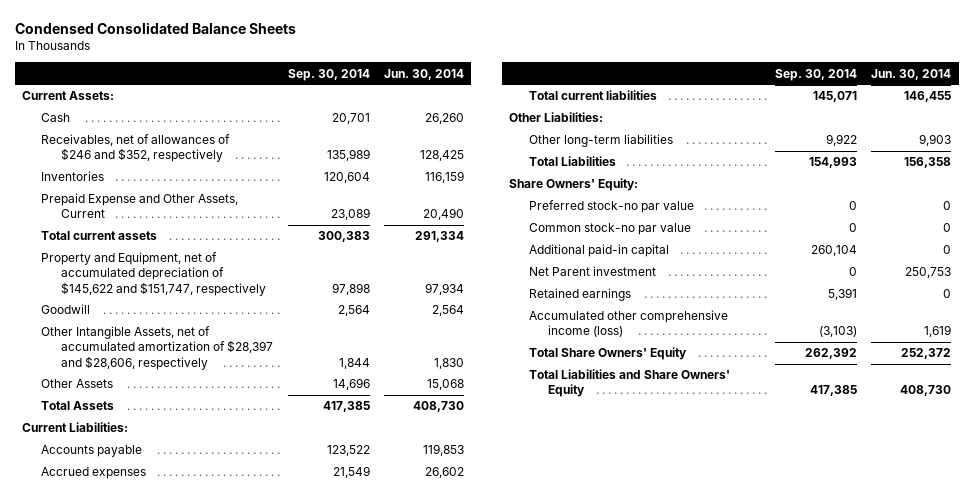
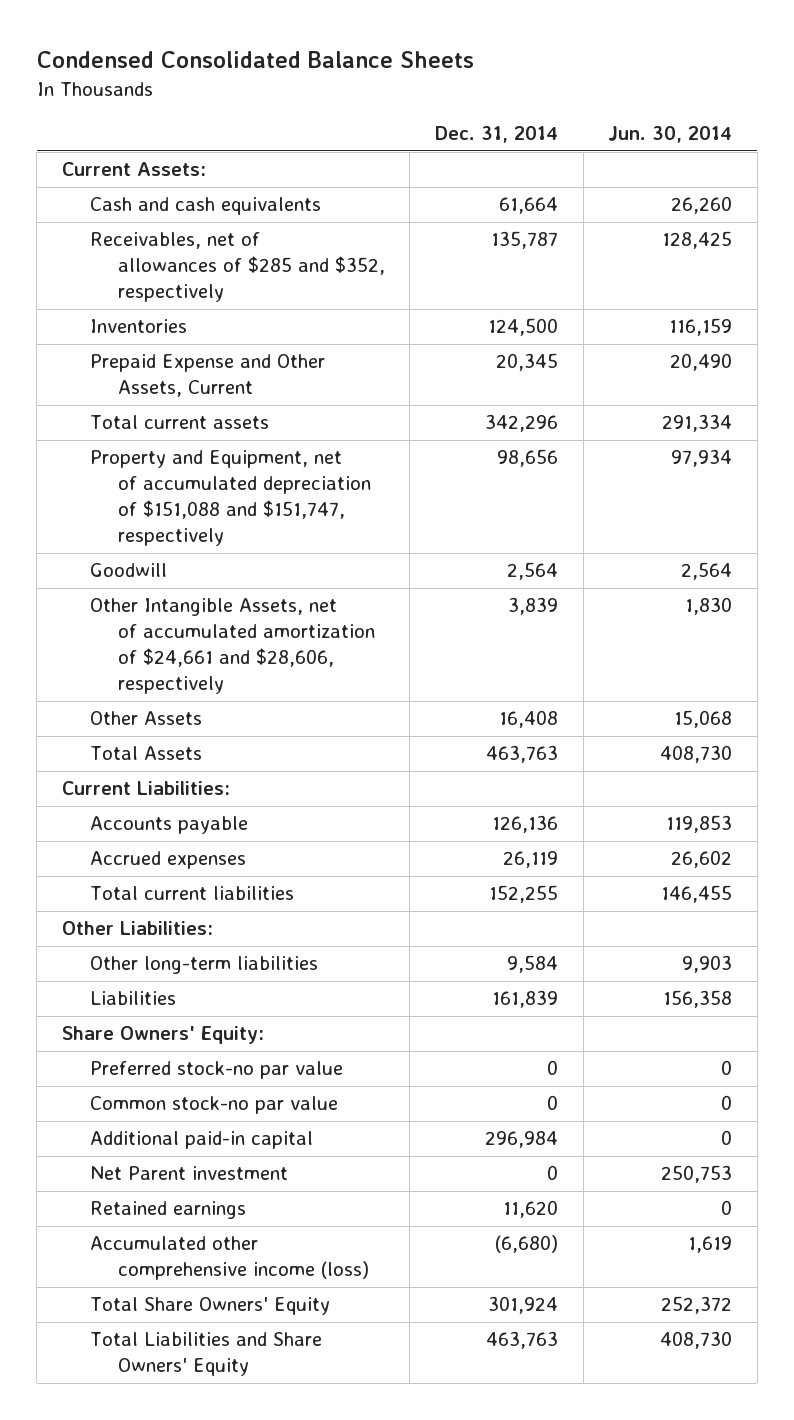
[287,68,370,81] Sep. 30, 2014 -> none
none -> [435,126,559,144] Dec. 31, 2014
[41,113,71,123] Cash -> [89,197,321,216] Cash and cash equivalents
[41,134,231,163] Receivables, net of allowances of $246 and $352, respectively -> [89,232,385,303] Receivables, net of allowances of $285 and $352, respectively
[41,252,266,296] Property and Equipment, net of accumulated depreciation of $145,622 and $151,747, respectively -> [89,450,371,547] Property and Equipment, net of accumulated depreciation of $151,088 and $151,747, respectively
[41,326,273,370] Other Intangible Assets, net of accumulated amortization of $28,397 and $28,606, respectively -> [89,598,375,695] Other Intangible Assets, net of accumulated amortization of $24,661 and $28,606, respectively
[528,156,616,167] Total Liabilities -> [89,991,176,1006] Liabilities

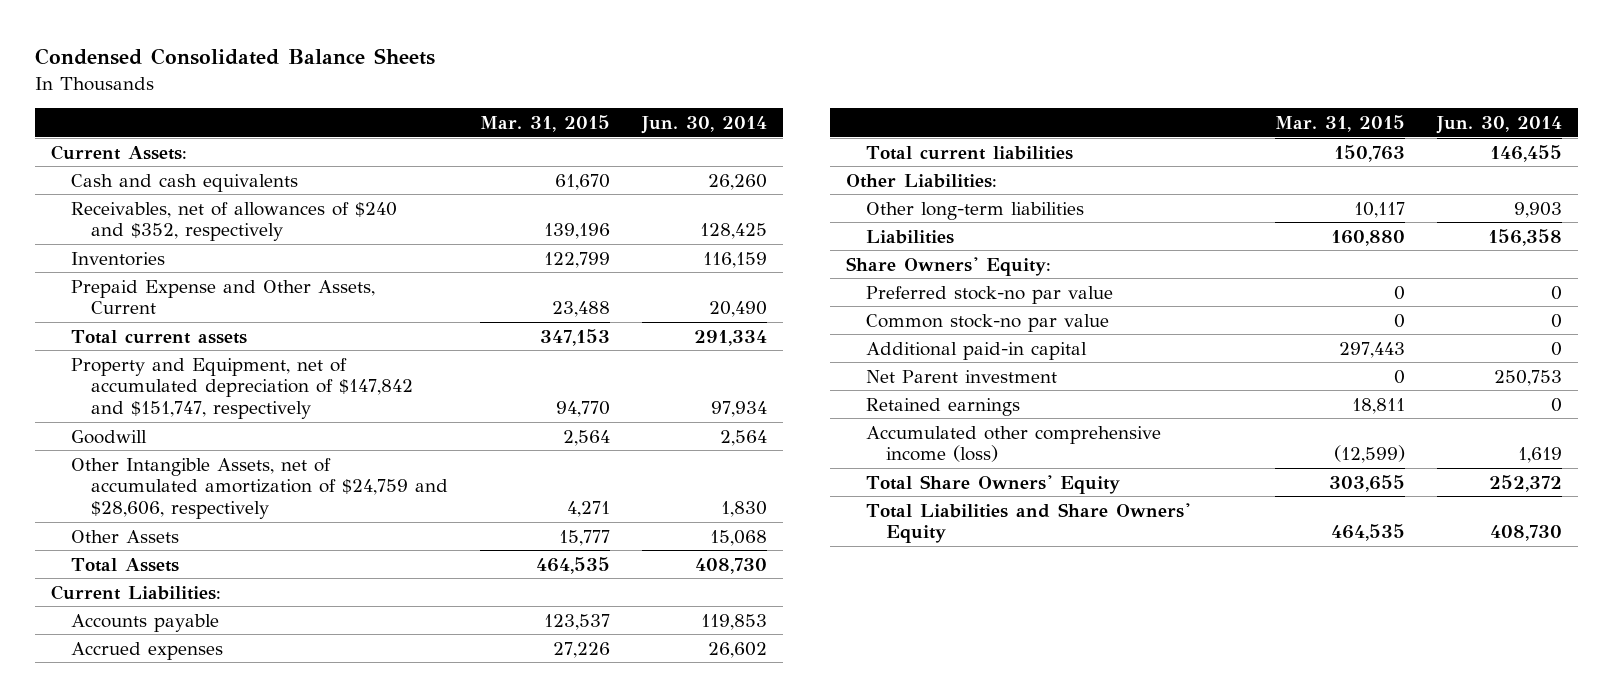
[435,126,559,144] Dec. 31, 2014 -> none
none -> [480,115,611,133] Mar. 31, 2015
[89,232,385,303] Receivables, net of allowances of $285 and $352, respectively -> [71,201,398,242] Receivables, net of allowances of $240 and $352, respectively
[89,450,371,547] Property and Equipment, net of accumulated depreciation of $151,088 and $151,747, respectively -> [71,357,414,420] Property and Equipment, net of accumulated depreciation of $147,842 and $151,747, respectively
[89,598,375,695] Other Intangible Assets, net of accumulated amortization of $24,661 and $28,606, respectively -> [71,457,449,520] Other Intangible Assets, net of accumulated amortization of $24,759 and $28,606, respectively

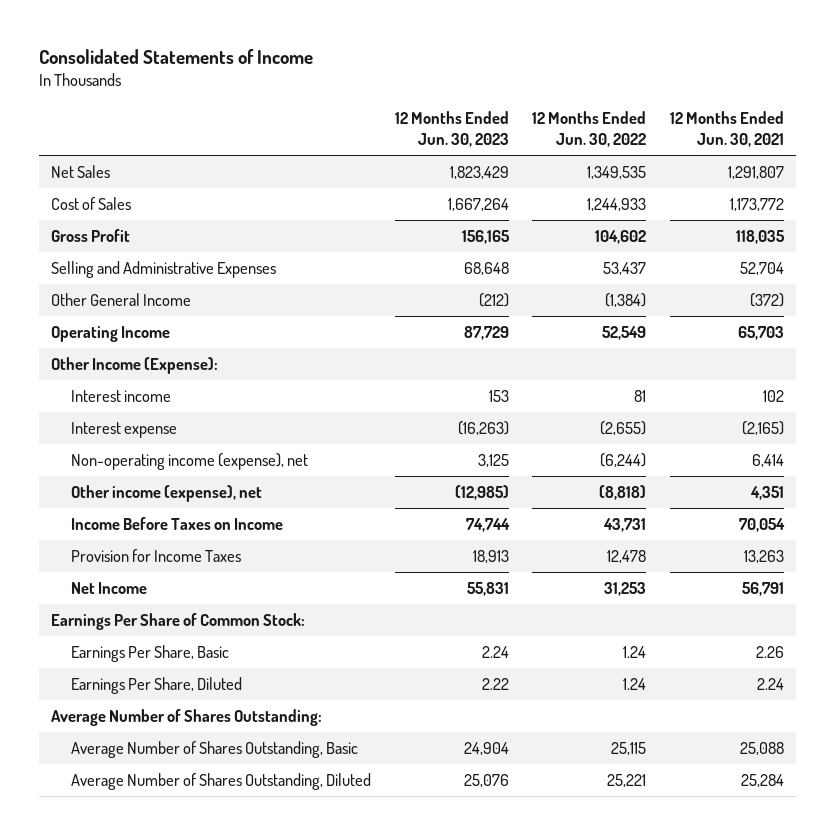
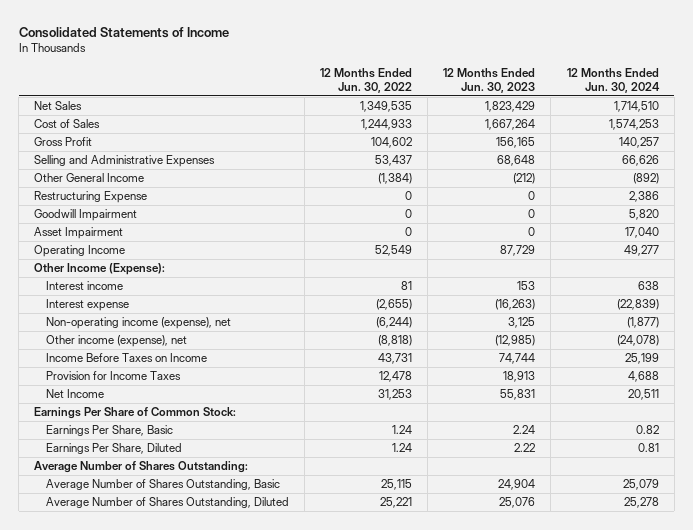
[670,111,785,148] 12 Months Ended Jun. 30, 2021 -> none
none -> [566,67,660,93] 12 Months Ended Jun. 30, 2024
none -> [34,191,148,204] Restructuring Expense
none -> [34,209,138,222] Goodwill Impairment
none -> [34,227,124,240] Asset Impairment

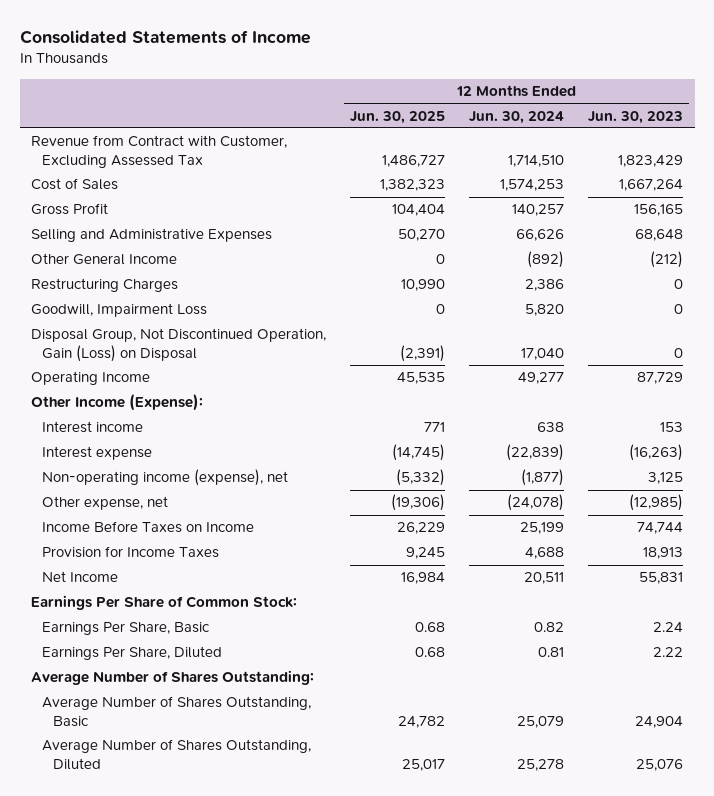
[320,67,413,93] 12 Months Ended Jun. 30, 2022 -> none
none -> [350,110,446,124] Jun. 30, 2025
[34,101,83,111] Net Sales -> [31,135,288,168] Revenue from Contract with Customer, Excluding Assessed Tax
[34,191,148,204] Restructuring Expense -> [31,278,179,293] Restructuring Charges
[34,209,138,222] Goodwill Impairment -> [31,303,208,318] Goodwill, Impairment Loss
[34,227,124,240] Asset Impairment -> [31,328,327,362] Disposal Group, Not Discontinued Operation, Gain (Loss) on Disposal
[46,335,188,348] Other income (expense), net -> [42,496,169,511] Other expense, net

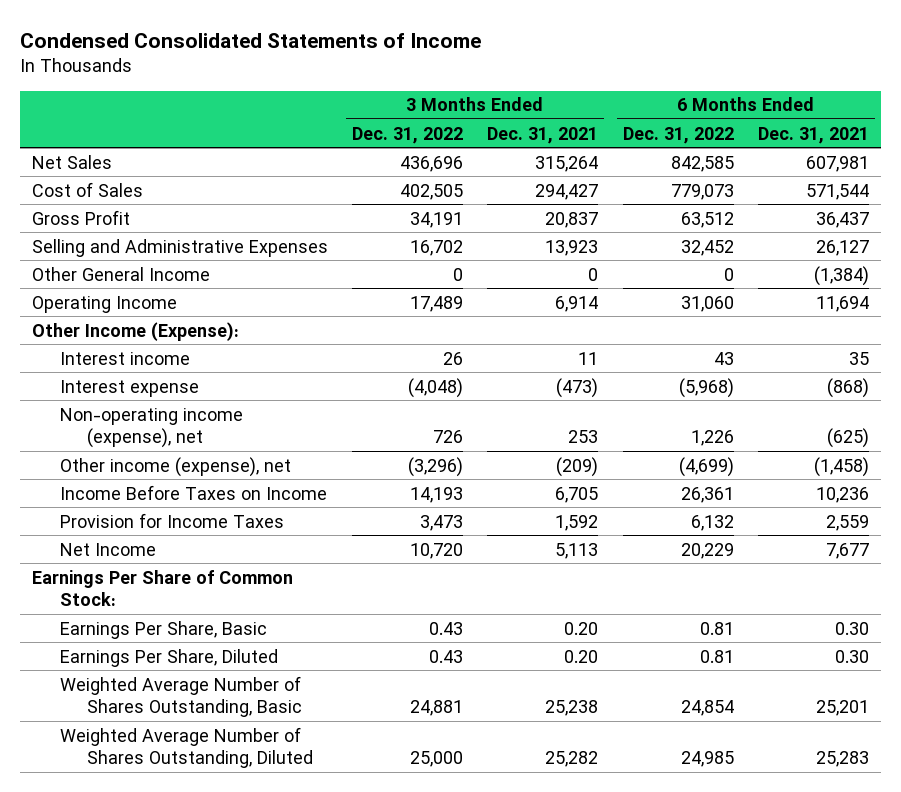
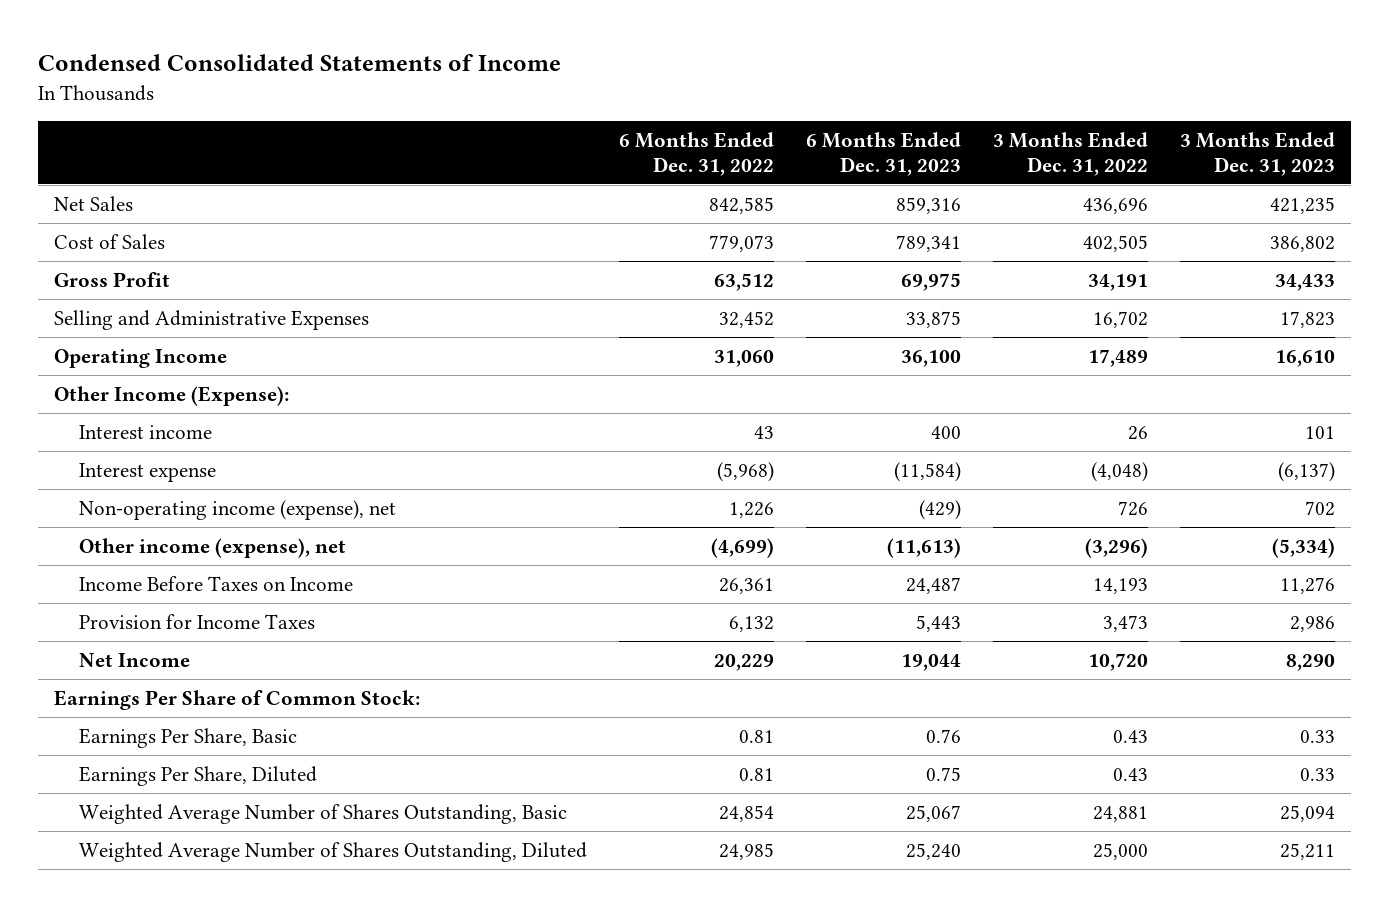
[487,126,599,144] Dec. 31, 2021 -> none
[757,126,869,144] Dec. 31, 2021 -> none
none -> [806,131,962,176] 6 Months Ended Dec. 31, 2023
none -> [1180,131,1336,176] 3 Months Ended Dec. 31, 2023
[31,266,210,281] Other General Income -> none

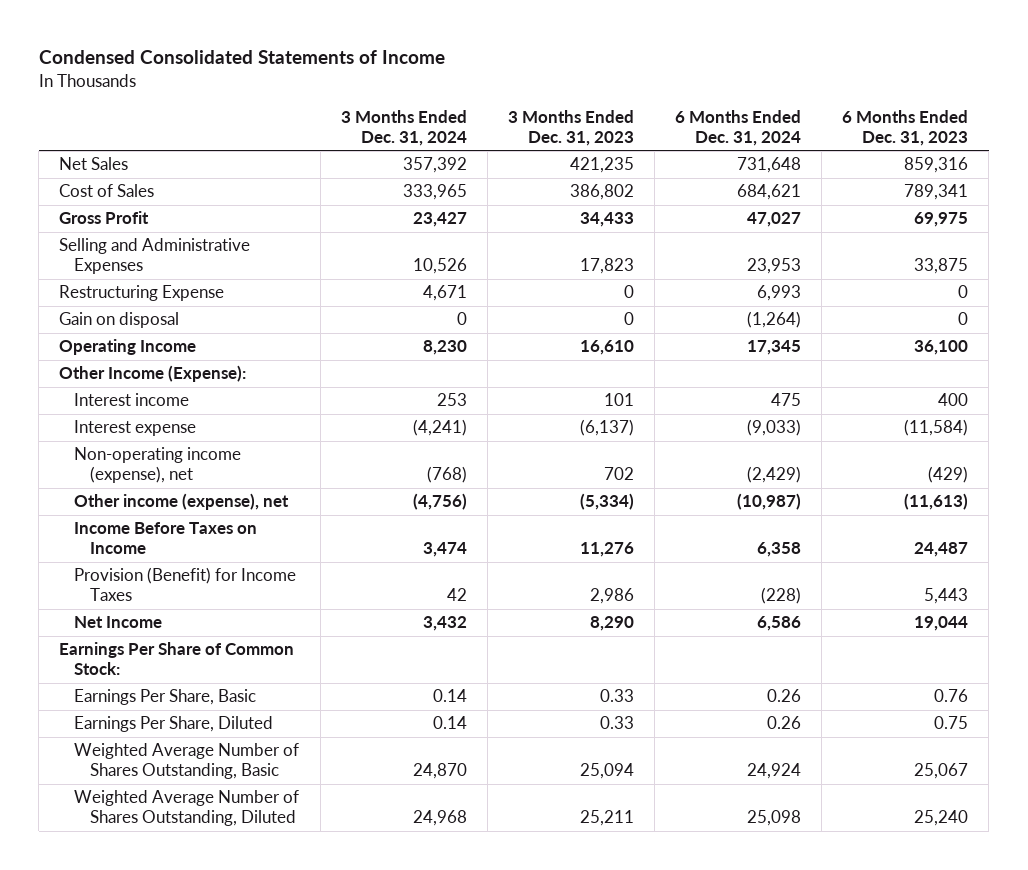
[619,131,775,176] 6 Months Ended Dec. 31, 2022 -> none
[993,131,1149,176] 3 Months Ended Dec. 31, 2022 -> none
none -> [340,109,467,146] 3 Months Ended Dec. 31, 2024
none -> [675,109,802,146] 6 Months Ended Dec. 31, 2024
none -> [59,285,225,302] Restructuring Expense
none -> [59,312,180,329] Gain on disposal
[79,613,316,629] Provision for Income Taxes -> [74,567,297,602] Provision (Benefit) for Income Taxes

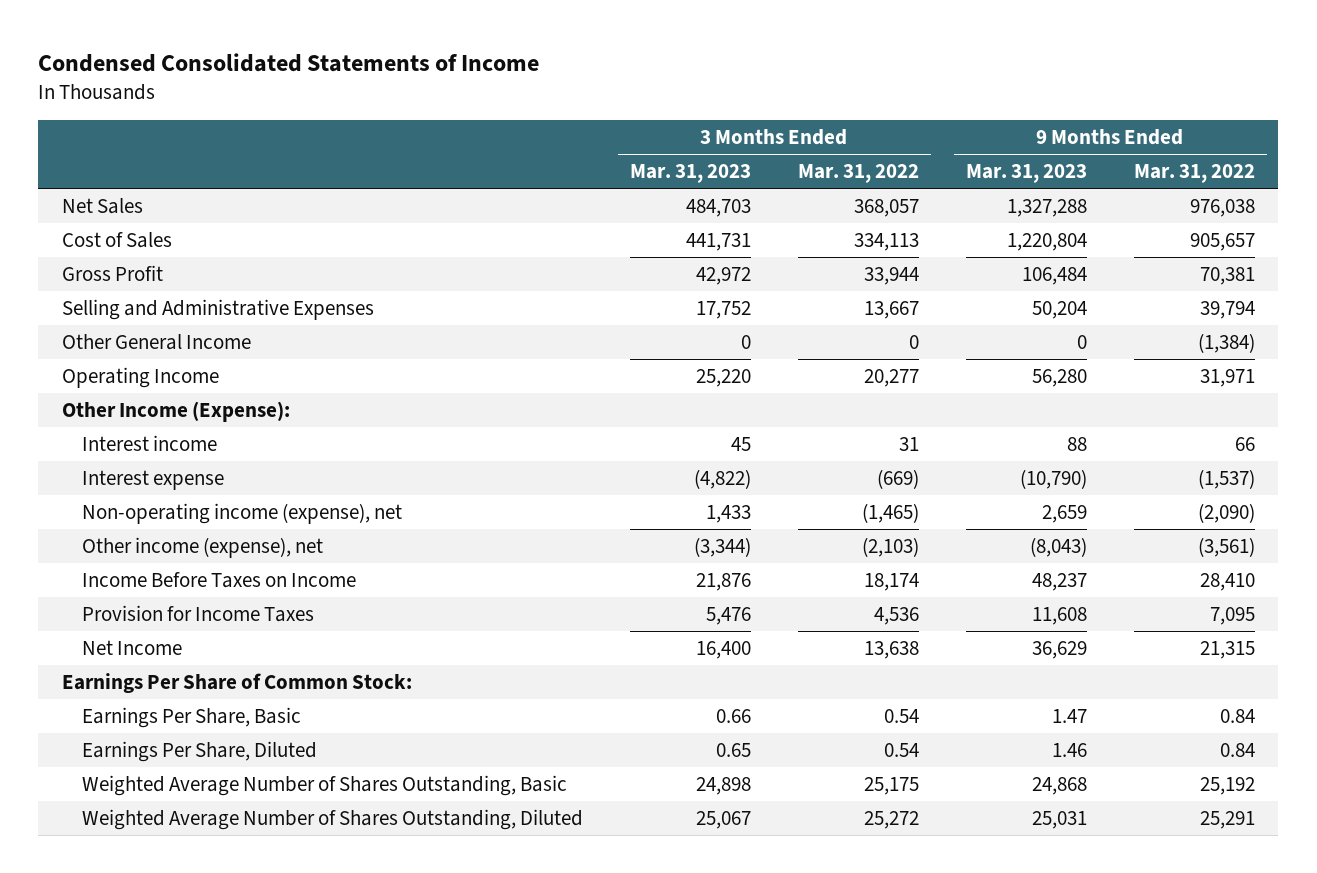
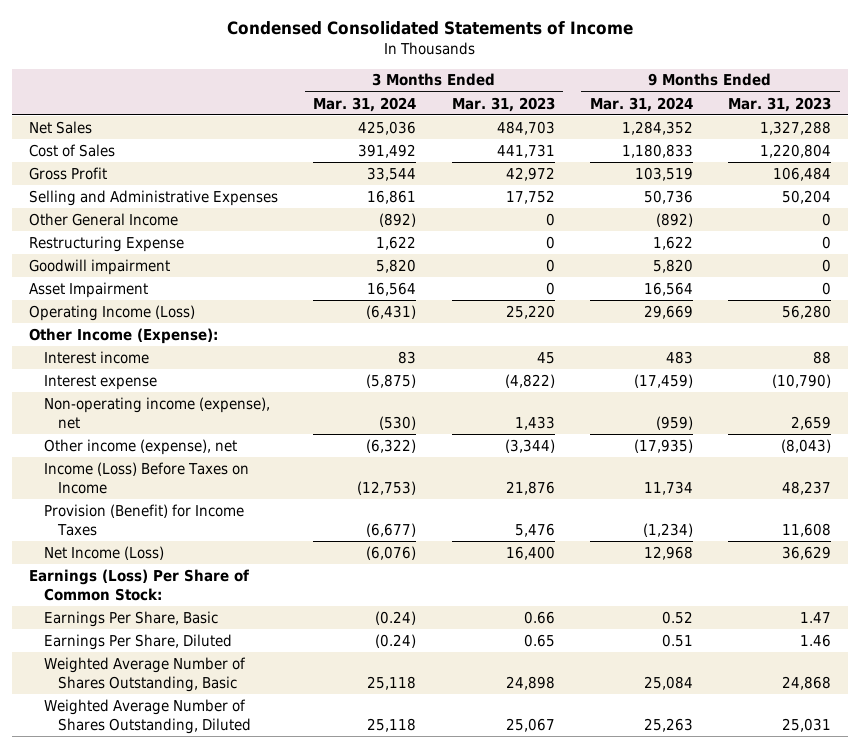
[797,163,919,183] Mar. 31, 2022 -> none
[1133,163,1255,183] Mar. 31, 2022 -> none
none -> [313,96,417,112] Mar. 31, 2024
none -> [589,96,693,112] Mar. 31, 2024
none -> [29,235,185,252] Restructuring Expense
none -> [29,258,171,275] Goodwill impairment
none -> [29,281,149,298] Asset Impairment
[62,366,220,388] Operating Income -> [29,304,196,321] Operating Income (Loss)
[81,571,356,588] Income Before Taxes on Income -> [43,461,249,494] Income (Loss) Before Taxes on Income
[81,604,314,622] Provision for Income Taxes -> [43,503,244,536] Provision (Benefit) for Income Taxes
[81,639,182,655] Net Income -> [43,545,164,560] Net Income (Loss)
[62,672,413,693] Earnings Per Share of Common Stock: -> [29,568,250,601] Earnings (Loss) Per Share of Common Stock:

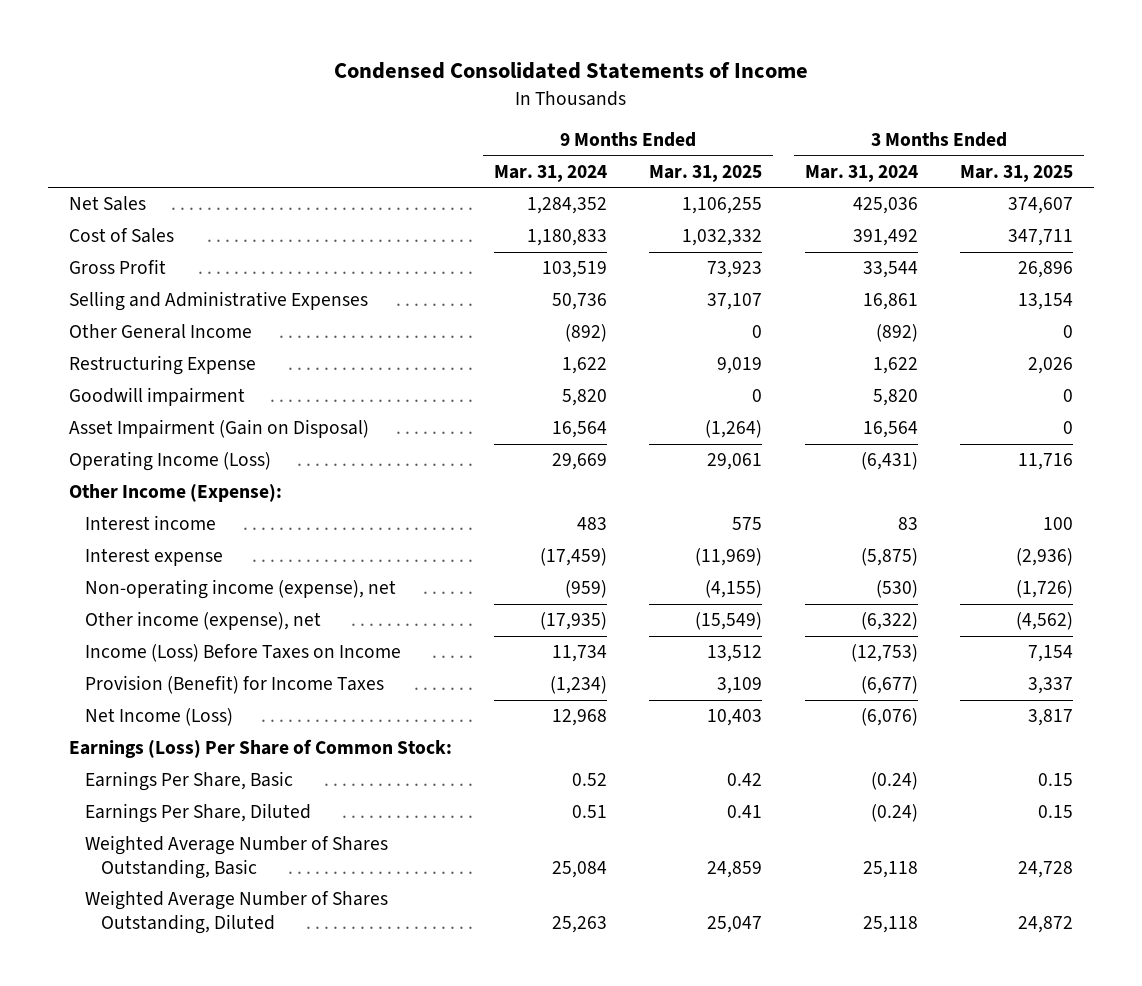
[451,96,555,112] Mar. 31, 2023 -> none
[727,96,831,112] Mar. 31, 2023 -> none
none -> [649,164,763,182] Mar. 31, 2025
none -> [959,164,1073,182] Mar. 31, 2025
[29,281,149,298] Asset Impairment -> [68,419,369,439] Asset Impairment (Gain on Disposal)

